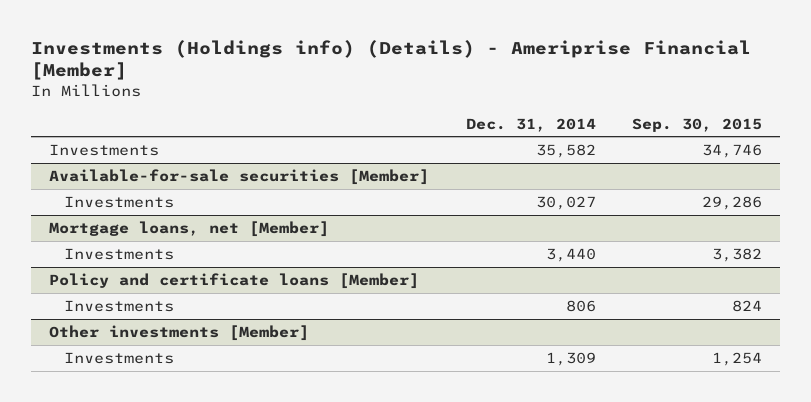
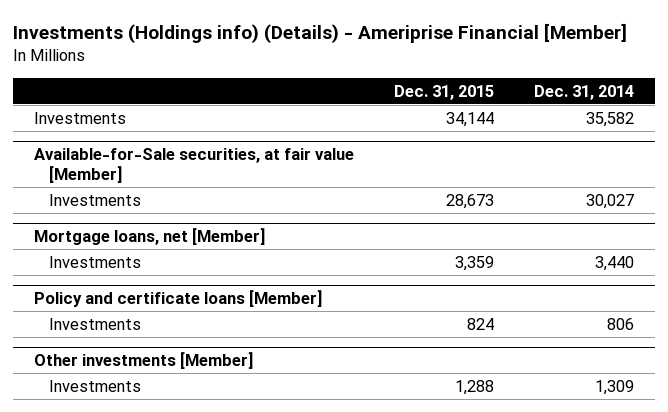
[631,117,762,132] Sep. 30, 2015 -> none
none -> [393,84,494,100] Dec. 31, 2015
[49,168,430,185] Available-for-sale securities [Member] -> [33,147,354,183] Available-for-Sale securities, at fair value [Member]

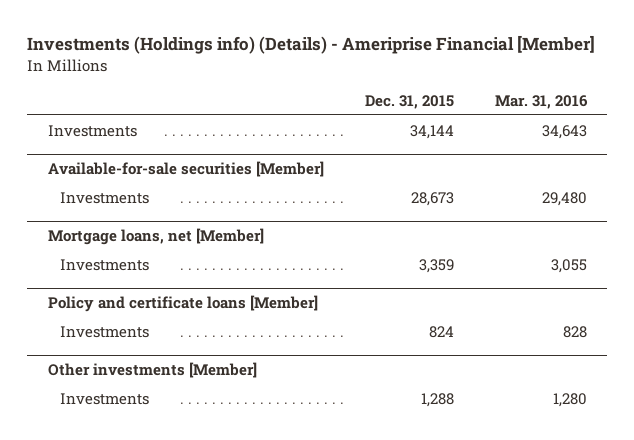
[534,84,635,100] Dec. 31, 2014 -> none
none -> [494,94,588,109] Mar. 31, 2016
[33,147,354,183] Available-for-Sale securities, at fair value [Member] -> [47,161,324,178] Available-for-sale securities [Member]

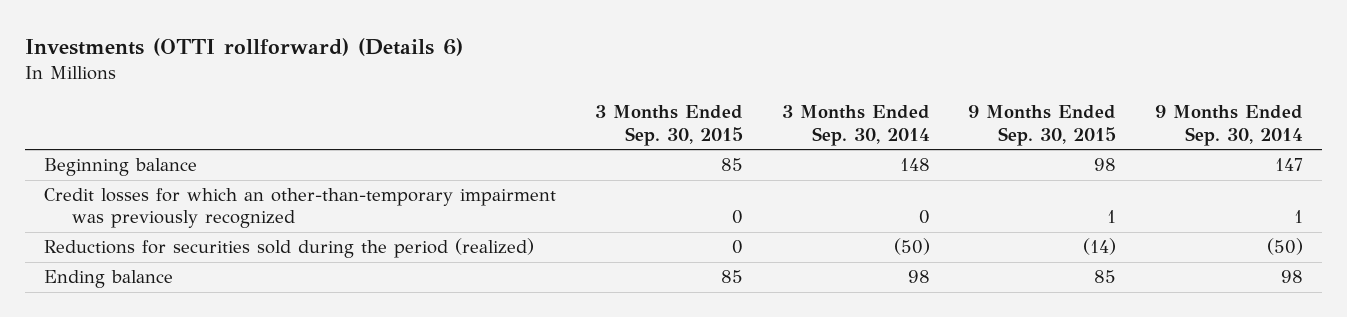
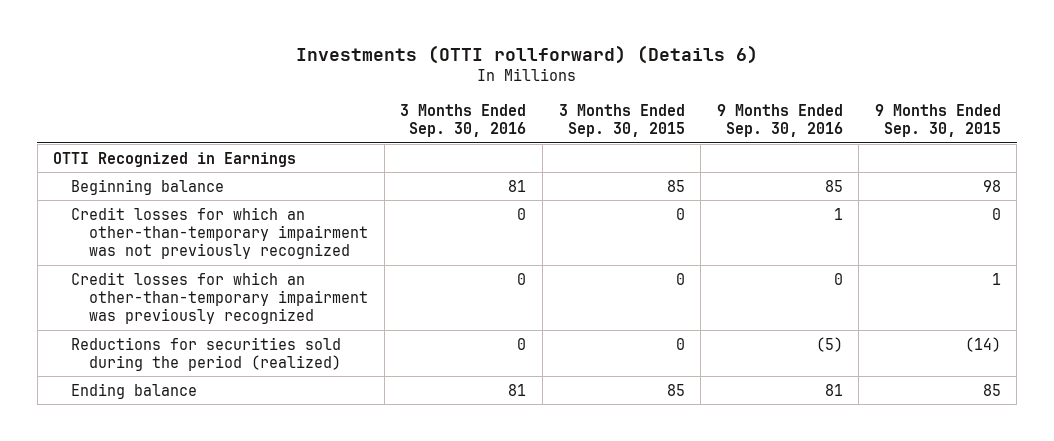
[781,105,930,146] 3 Months Ended Sep. 30, 2014 -> none
[1155,105,1304,146] 9 Months Ended Sep. 30, 2014 -> none
none -> [400,103,527,138] 3 Months Ended Sep. 30, 2016
none -> [716,103,843,138] 9 Months Ended Sep. 30, 2016
none -> [53,151,297,167] OTTI Recognized in Earnings
none -> [71,206,369,260] Credit losses for which an other-than-temporary impairment was not previously recognized

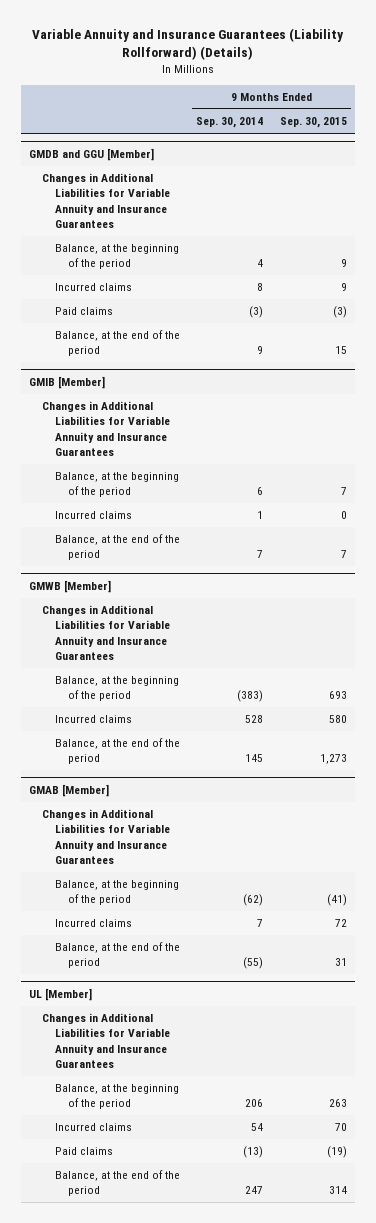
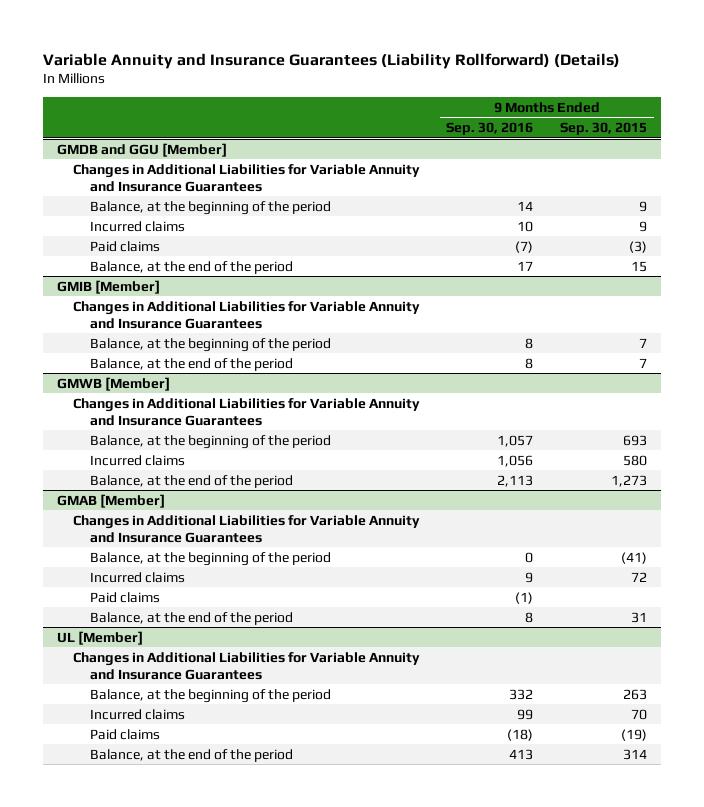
[196,117,264,129] Sep. 30, 2014 -> none
none -> [446,122,534,136] Sep. 30, 2016
[55,511,133,520] Incurred claims -> none
none -> [89,591,160,603] Paid claims

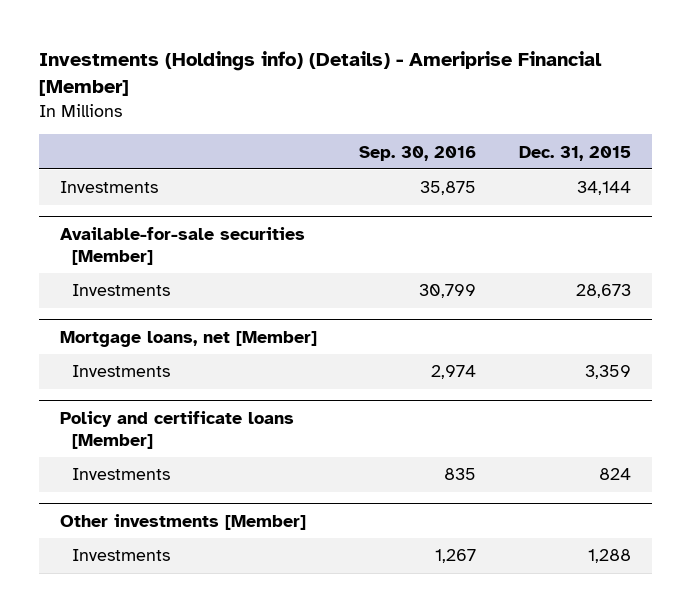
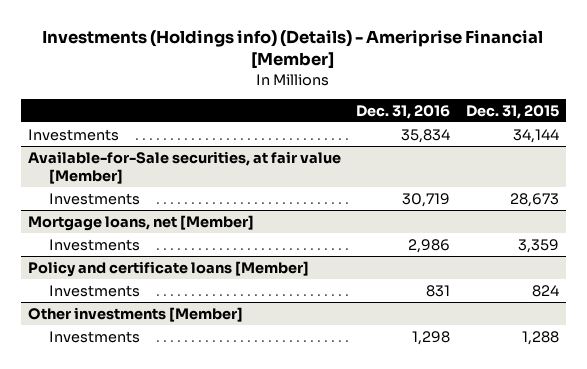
[359,145,477,161] Sep. 30, 2016 -> none
none -> [356,104,451,119] Dec. 31, 2016
[59,226,305,265] Available-for-sale securities [Member] -> [28,150,342,184] Available-for-Sale securities, at fair value [Member]

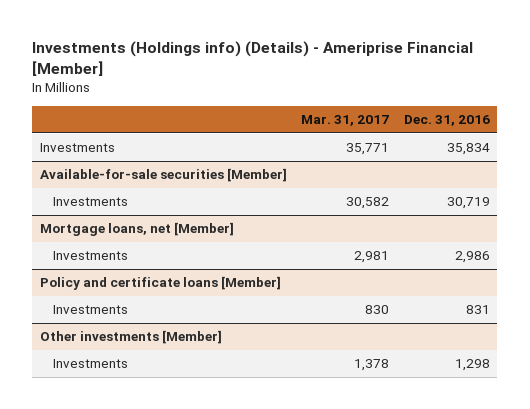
[465,104,559,119] Dec. 31, 2015 -> none
none -> [301,115,390,127] Mar. 31, 2017
[28,150,342,184] Available-for-Sale securities, at fair value [Member] -> [39,168,287,183] Available-for-sale securities [Member]

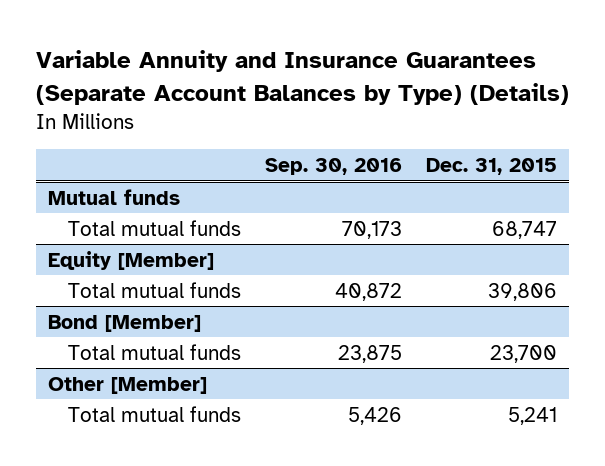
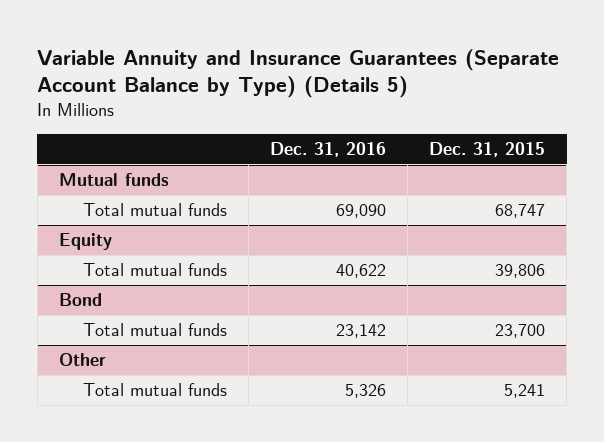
[36,50,570,105] Variable Annuity and Insurance Guarantees (Separate Account Balances by Type) (Details) -> [37,48,560,99] Variable Annuity and Insurance Guarantees (Separate Account Balance by Type) (Details 5)
[265,158,403,176] Sep. 30, 2016 -> none
none -> [269,142,386,158] Dec. 31, 2016
[48,250,215,270] Equity [Member] -> [58,233,112,251] Equity
[48,314,202,332] Bond [Member] -> [58,293,102,307] Bond
[48,376,208,394] Other [Member] -> [58,353,106,367] Other

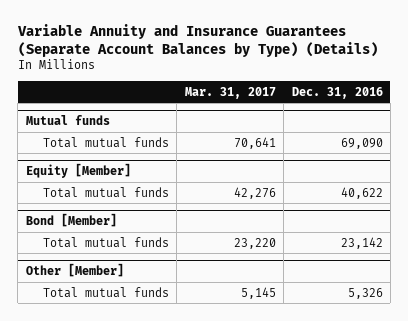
[37,48,560,99] Variable Annuity and Insurance Guarantees (Separate Account Balance by Type) (Details 5) -> [17,23,378,57] Variable Annuity and Insurance Guarantees (Separate Account Balances by Type) (Details)
[428,142,545,158] Dec. 31, 2015 -> none
none -> [184,86,276,99] Mar. 31, 2017
[58,233,112,251] Equity -> [25,162,131,178] Equity [Member]
[58,293,102,307] Bond -> [25,212,117,227] Bond [Member]
[58,353,106,367] Other -> [25,262,124,277] Other [Member]

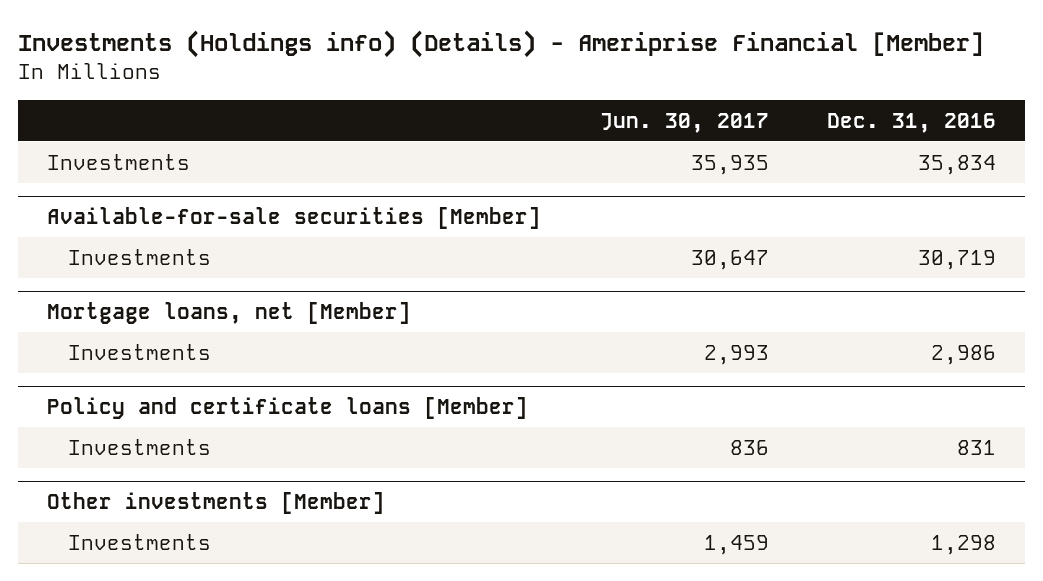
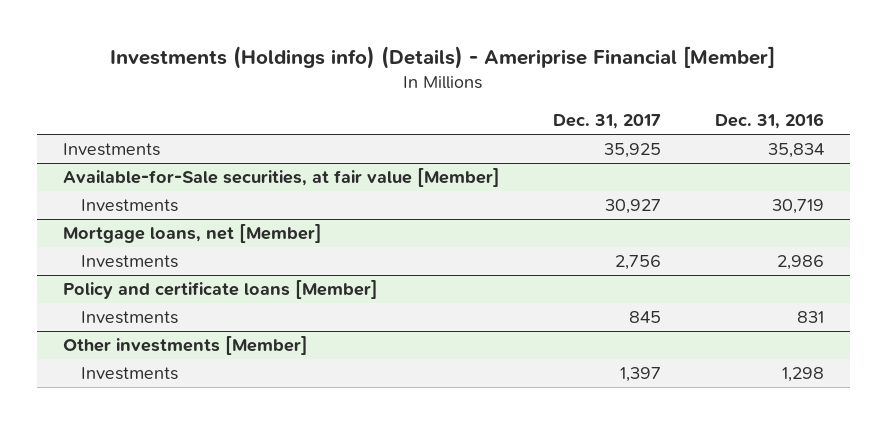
[599,112,769,133] Jun. 30, 2017 -> none
none -> [553,114,662,130] Dec. 31, 2017
[47,207,542,230] Available-for-sale securities [Member] -> [63,168,501,188] Available-for-Sale securities, at fair value [Member]

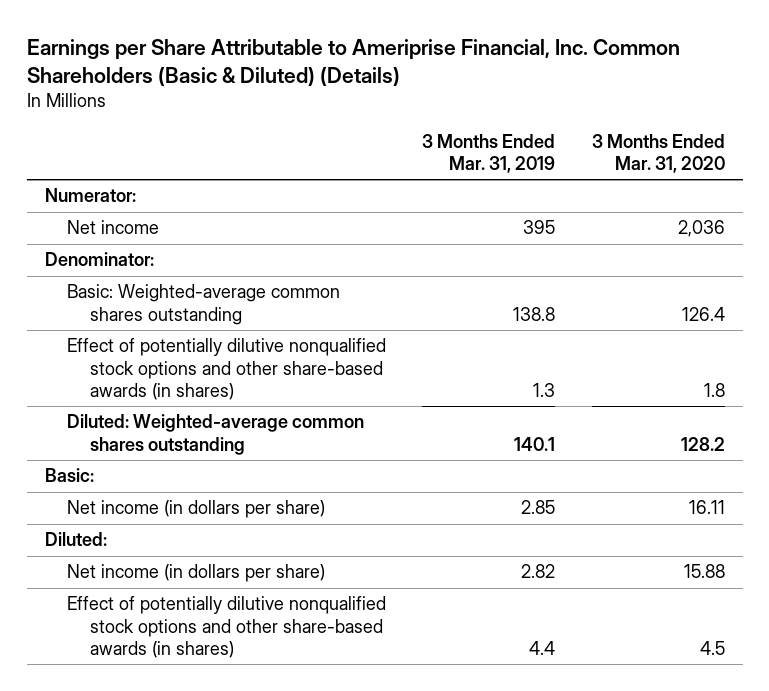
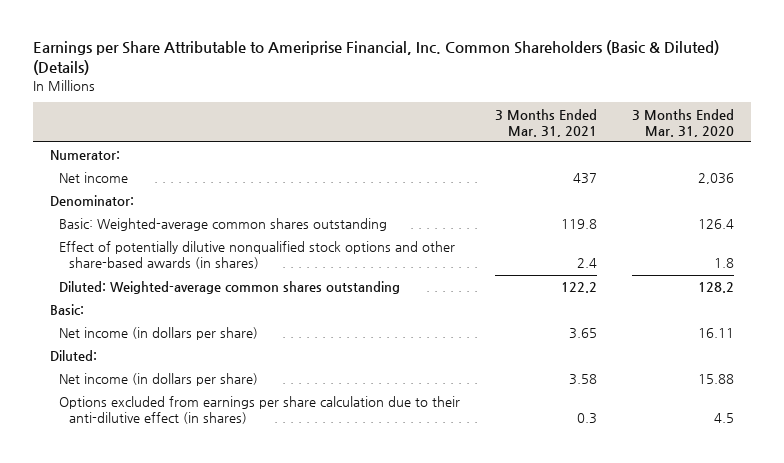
[422,133,556,174] 3 Months Ended Mar. 31, 2019 -> none
none -> [495,108,598,137] 3 Months Ended Mar. 31, 2021
[67,596,387,659] Effect of potentially dilutive nonqualified stock options and other share-based awards (in shares) -> [59,396,461,425] Options excluded from earnings per share calculation due to their anti-dilutive effect (in shares)

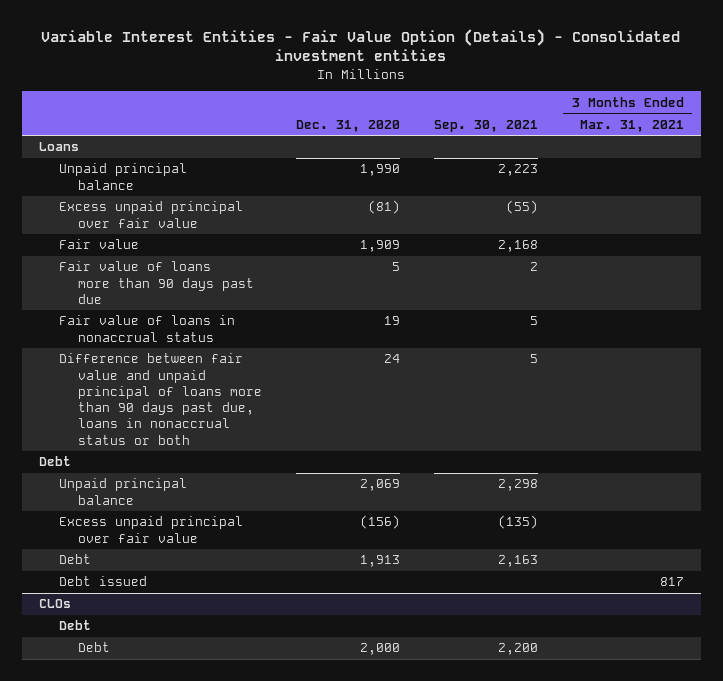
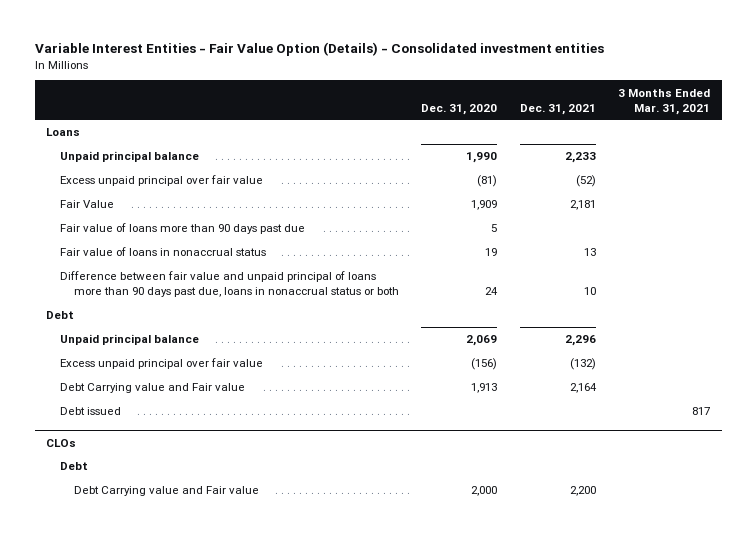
[433,119,538,132] Sep. 30, 2021 -> none
none -> [519,103,596,115] Dec. 31, 2021
[58,239,139,250] Fair value -> [59,200,114,209] Fair Value
[58,554,91,565] Debt -> [59,383,245,394] Debt Carrying value and Fair value
[78,642,111,653] Debt -> [73,486,259,497] Debt Carrying value and Fair value

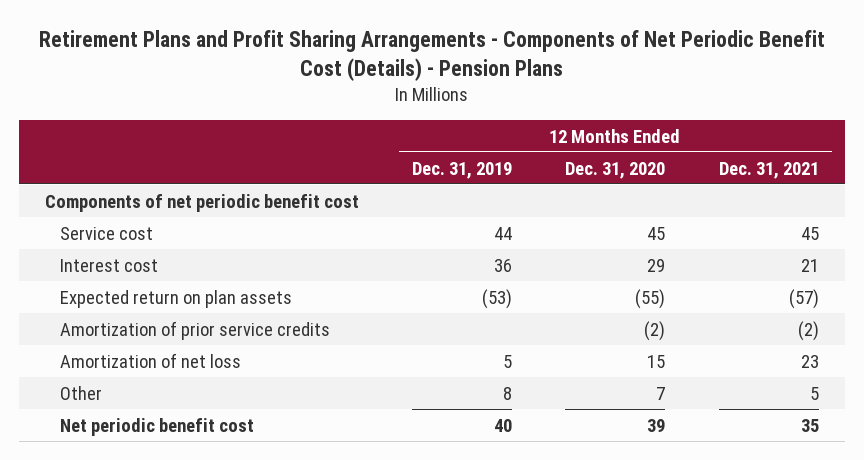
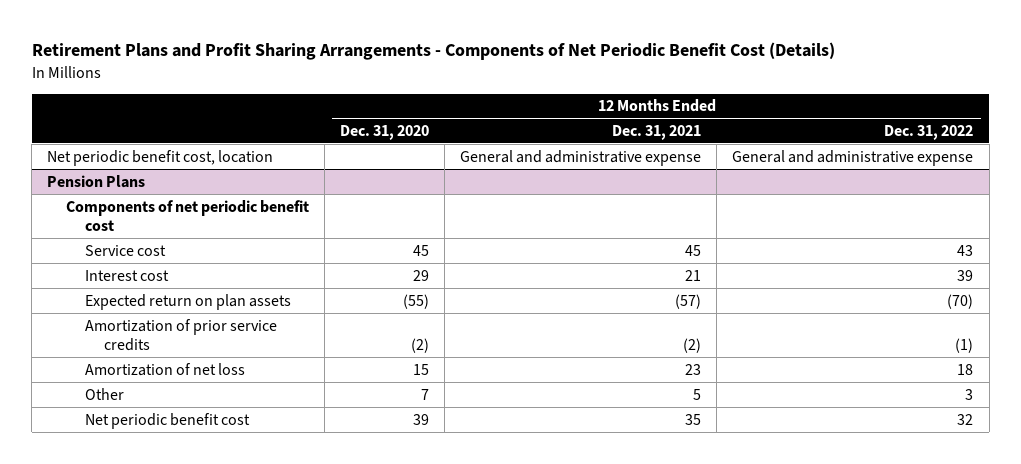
[38,30,825,82] Retirement Plans and Profit Sharing Arrangements - Components of Net Periodic Benefit Cost (Details) - Pension Plans -> [31,42,835,61] Retirement Plans and Profit Sharing Arrangements - Components of Net Periodic Benefit Cost (Details)
[412,161,513,179] Dec. 31, 2019 -> none
none -> [884,124,974,140] Dec. 31, 2022
none -> [47,149,274,166] Net periodic benefit cost, location
none -> [47,174,146,188] Pension Plans

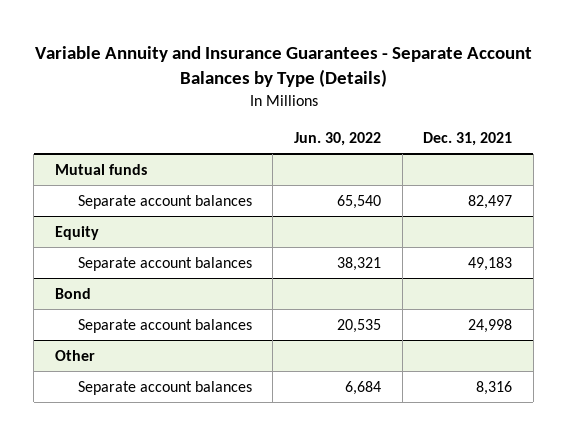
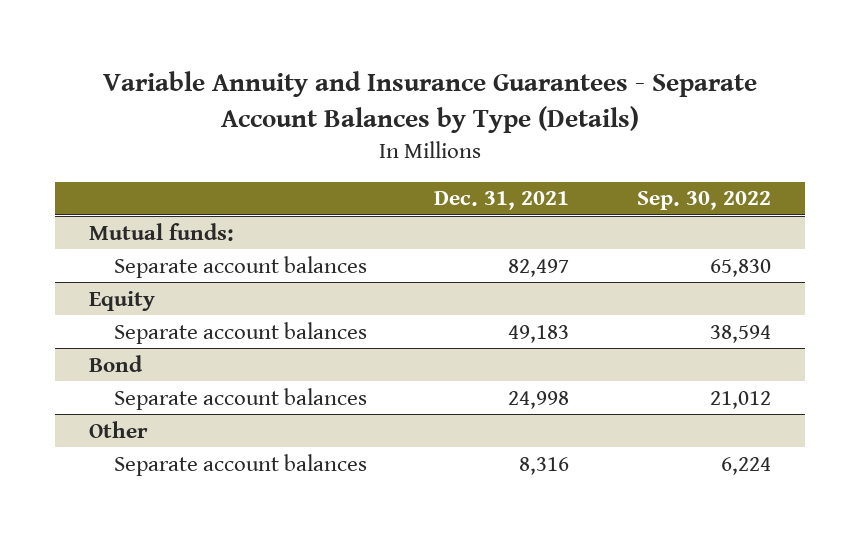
[293,132,381,147] Jun. 30, 2022 -> none
none -> [637,191,772,211] Sep. 30, 2022
[55,163,148,175] Mutual funds -> [88,222,234,241] Mutual funds:

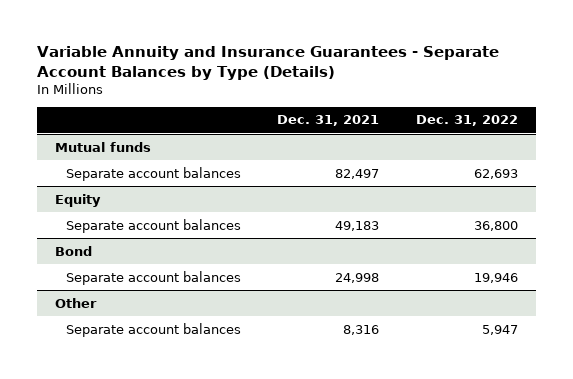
[637,191,772,211] Sep. 30, 2022 -> none
none -> [415,115,518,127] Dec. 31, 2022
[88,222,234,241] Mutual funds: -> [55,141,152,152] Mutual funds

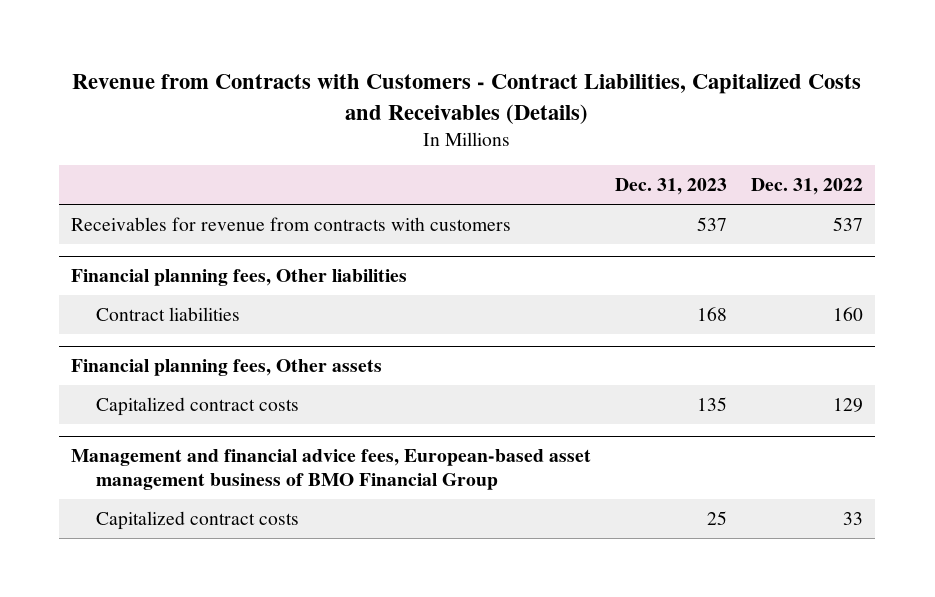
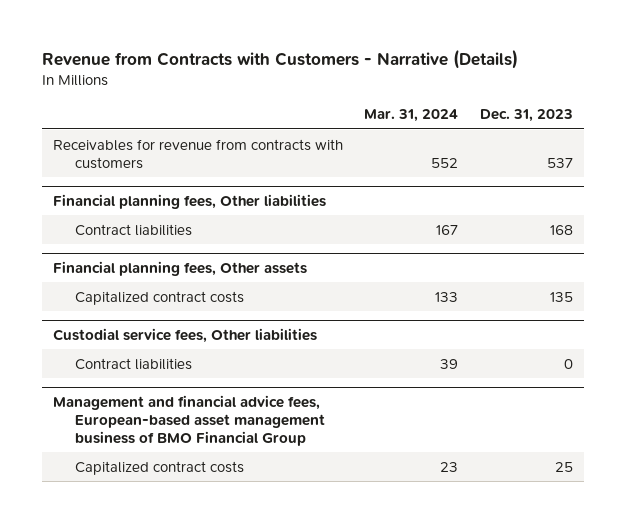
[72,74,862,124] Revenue from Contracts with Customers - Contract Liabilities, Capitalized Costs and Receivables (Details) -> [41,48,518,69] Revenue from Contracts with Customers - Narrative (Details)
[751,178,864,196] Dec. 31, 2022 -> none
none -> [364,109,459,123] Mar. 31, 2024
none -> [52,327,317,343] Custodial service fees, Other liabilities
none -> [75,357,193,370] Contract liabilities

